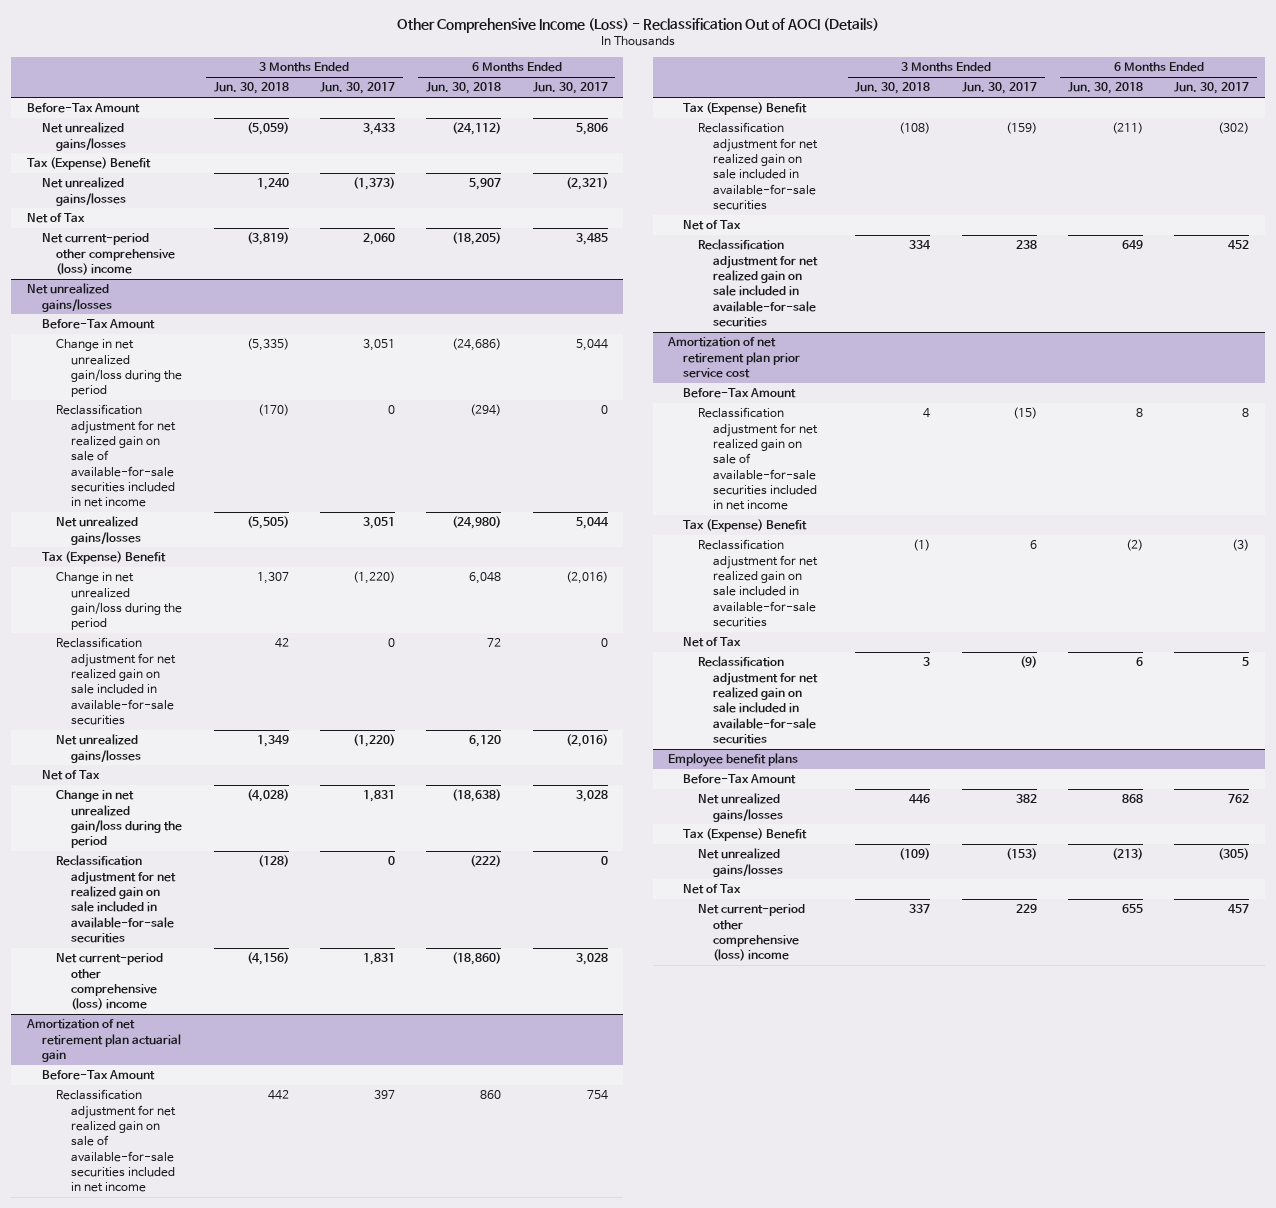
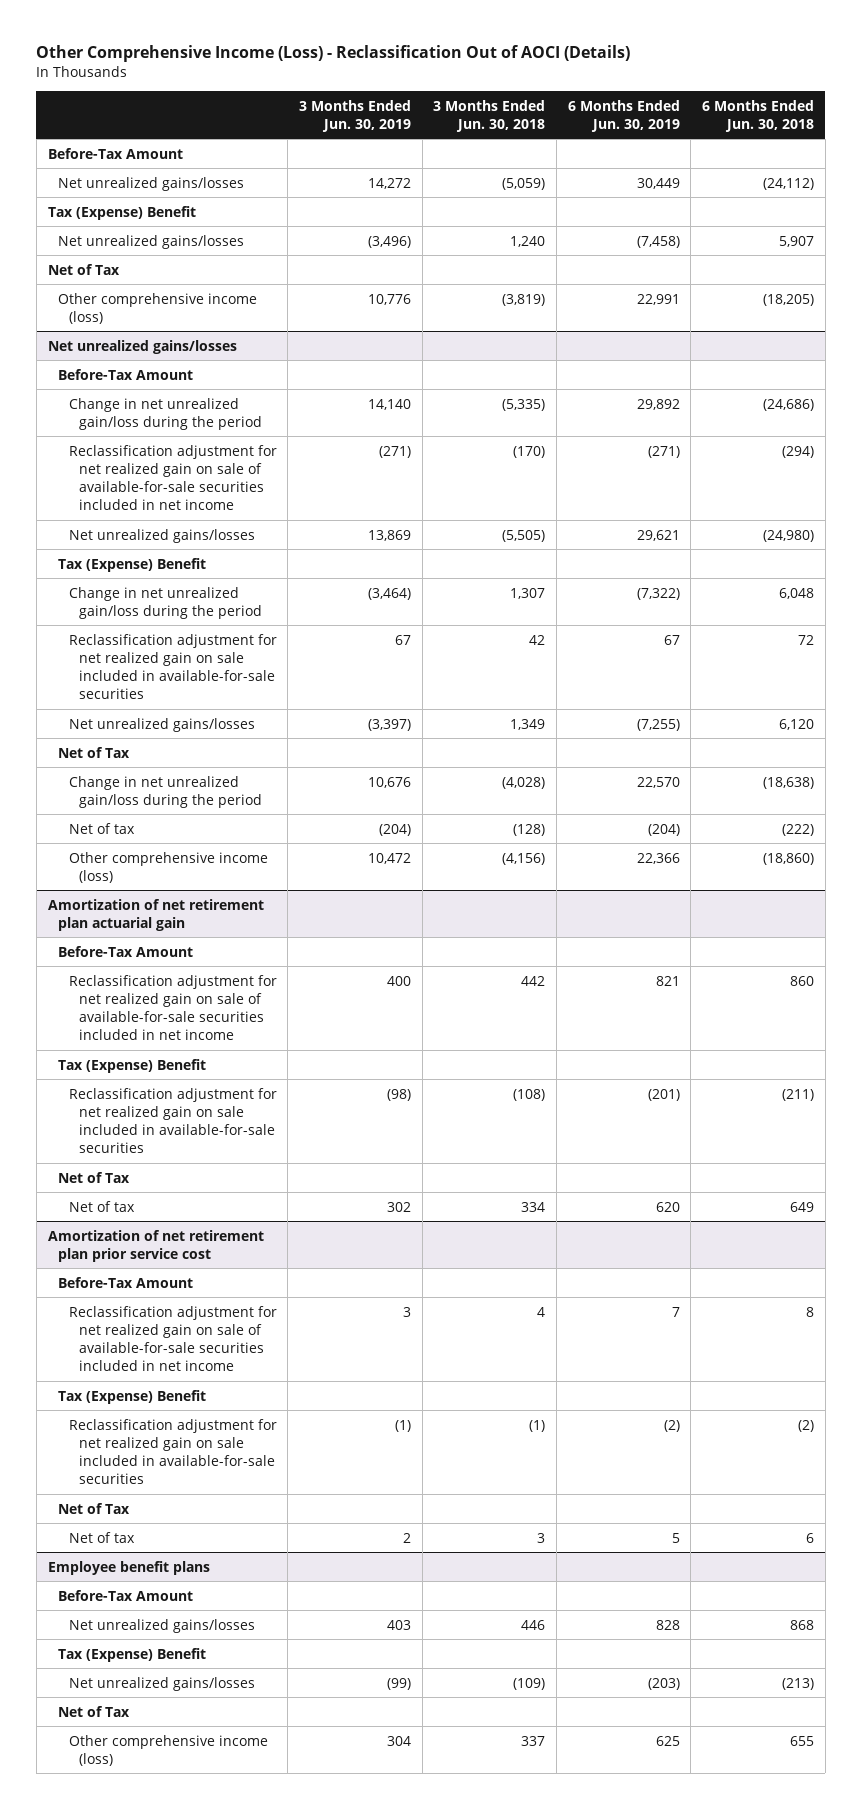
[319,82,395,95] Jun. 30, 2017 -> none
[532,82,608,95] Jun. 30, 2017 -> none
none -> [298,99,411,132] 3 Months Ended Jun. 30, 2019
none -> [567,99,680,132] 6 Months Ended Jun. 30, 2019
[41,233,176,275] Net current-period other comprehensive (loss) income -> [58,292,258,324] Other comprehensive income (loss)
[56,855,177,944] Reclassification adjustment for net realized gain on sale included in available-for-sale securities -> [68,822,135,834] Net of tax
[56,953,164,1011] Net current-period other comprehensive (loss) income -> [68,851,268,883] Other comprehensive income (loss)
[698,239,819,328] Reclassification adjustment for net realized gain on sale included in available-for-sale securities -> [68,1200,135,1212] Net of tax
[698,656,819,745] Reclassification adjustment for net realized gain on sale included in available-for-sale securities -> [68,1531,135,1543] Net of tax
[698,904,806,962] Net current-period other comprehensive (loss) income -> [68,1734,268,1766] Other comprehensive income (loss)

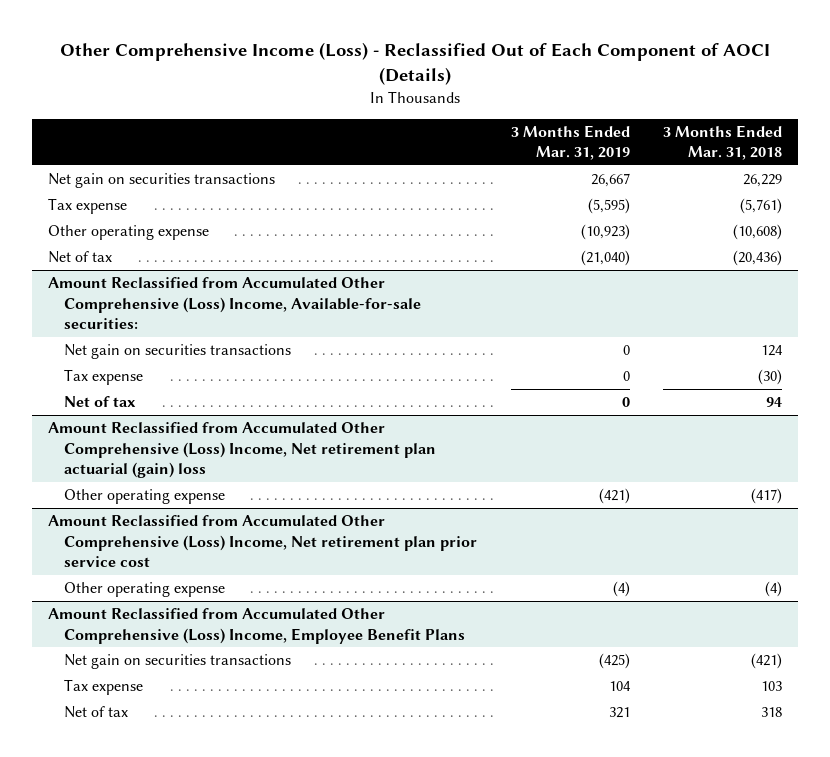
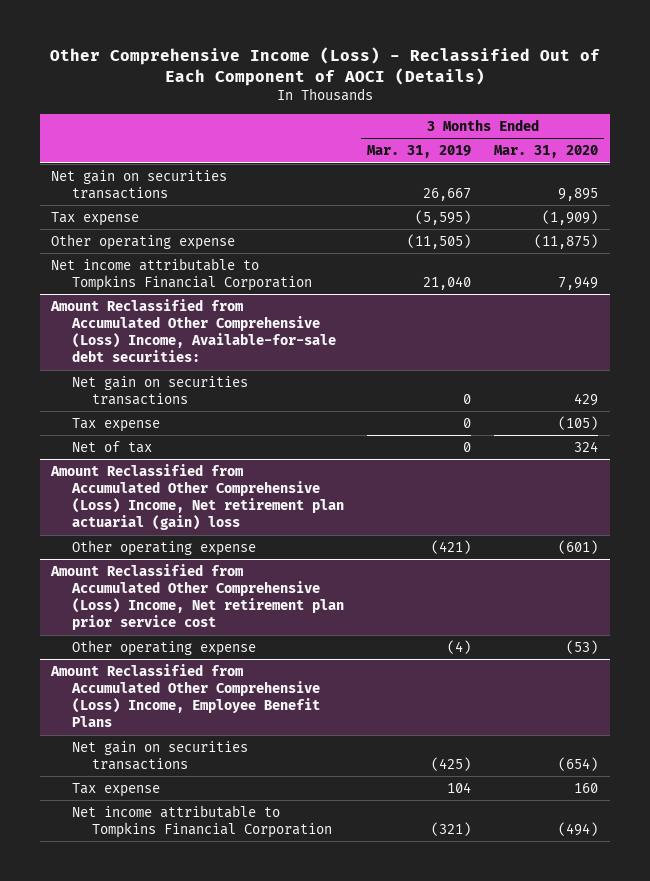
[662,124,782,161] 3 Months Ended Mar. 31, 2018 -> none
none -> [494,145,599,159] Mar. 31, 2020
[48,250,113,263] Net of tax -> none
[580,223,630,240] (10,923) -> [407,233,472,249] (11,505)
none -> [51,257,312,292] Net income attributable to Tompkins Financial Corporation
[48,276,422,330] Amount Reclassified from Accumulated Other Comprehensive (Loss) Income, Available-for-sale securities: -> [50,298,336,363] Amount Reclassified from Accumulated Other Comprehensive (Loss) Income, Available-for-sale debt securities:
[64,705,129,718] Net of tax -> none
none -> [71,804,333,839] Net income attributable to Tompkins Financial Corporation

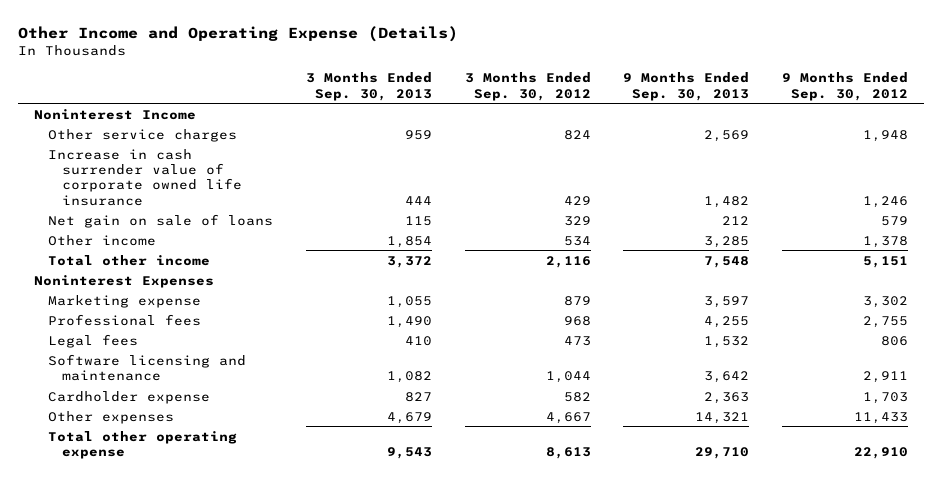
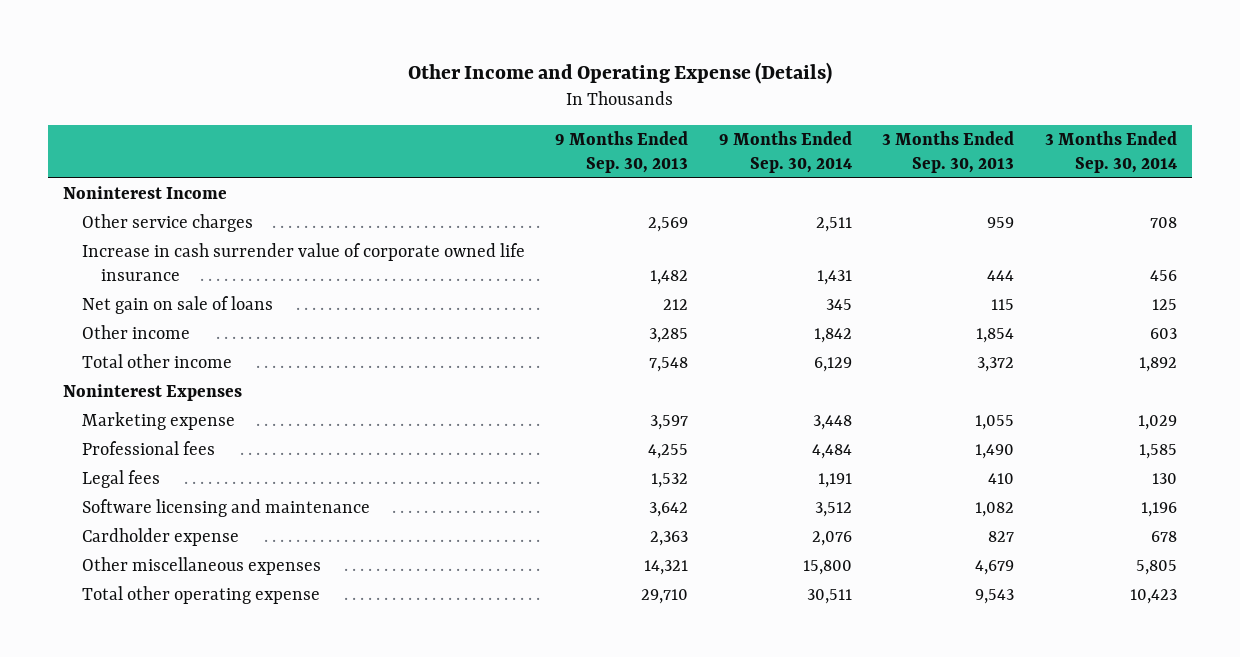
[464,72,591,101] 3 Months Ended Sep. 30, 2012 -> none
[782,72,909,101] 9 Months Ended Sep. 30, 2012 -> none
none -> [718,130,852,173] 9 Months Ended Sep. 30, 2014
none -> [1044,130,1177,173] 3 Months Ended Sep. 30, 2014
[48,410,175,424] Other expenses -> [81,557,321,576] Other miscellaneous expenses

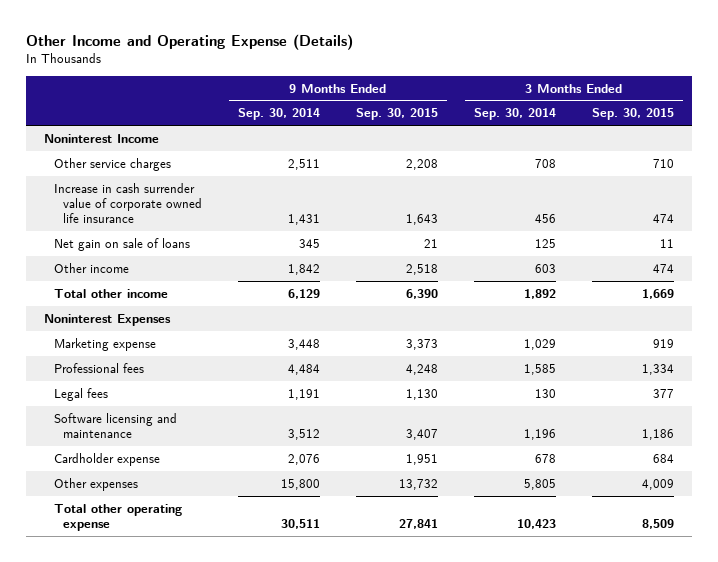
[555,130,689,173] 9 Months Ended Sep. 30, 2013 -> none
[882,130,1015,173] 3 Months Ended Sep. 30, 2013 -> none
none -> [355,108,438,121] Sep. 30, 2015
none -> [591,108,674,121] Sep. 30, 2015
[81,557,321,576] Other miscellaneous expenses -> [53,477,138,491] Other expenses

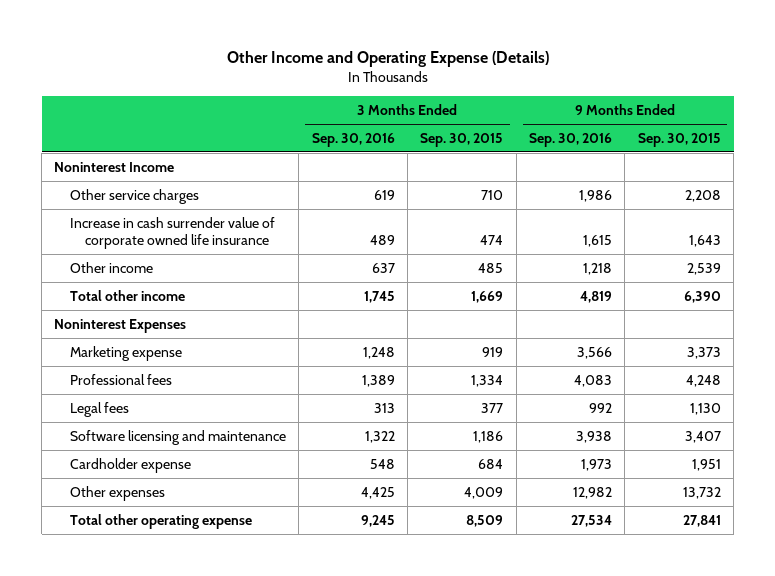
[238,108,321,121] Sep. 30, 2014 -> none
[473,108,556,121] Sep. 30, 2014 -> none
none -> [311,132,395,147] Sep. 30, 2016
none -> [528,132,612,147] Sep. 30, 2016
[53,237,190,251] Net gain on sale of loans -> none
[405,263,438,275] 2,518 -> [686,262,721,275] 2,539
[652,263,674,273] 474 -> [478,262,504,273] 485

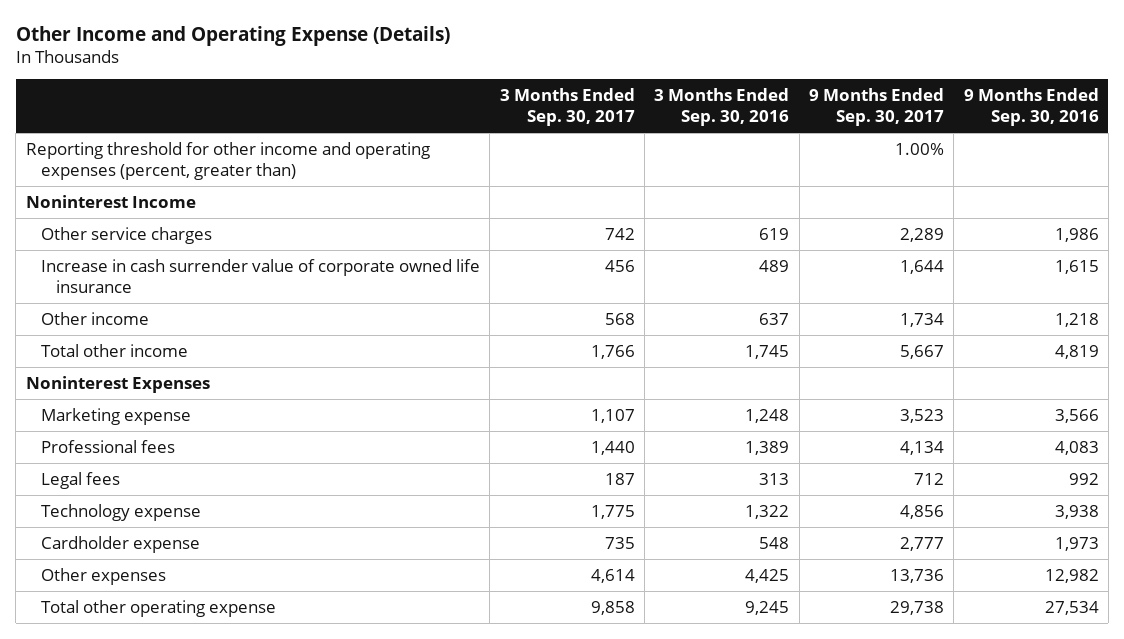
[420,132,504,147] Sep. 30, 2015 -> none
[637,132,721,147] Sep. 30, 2015 -> none
none -> [499,88,635,127] 3 Months Ended Sep. 30, 2017
none -> [808,88,944,127] 9 Months Ended Sep. 30, 2017
none -> [25,141,430,180] Reporting threshold for other income and operating expenses (percent, greater than)
[69,429,286,445] Software licensing and maintenance -> [40,503,201,521] Technology expense

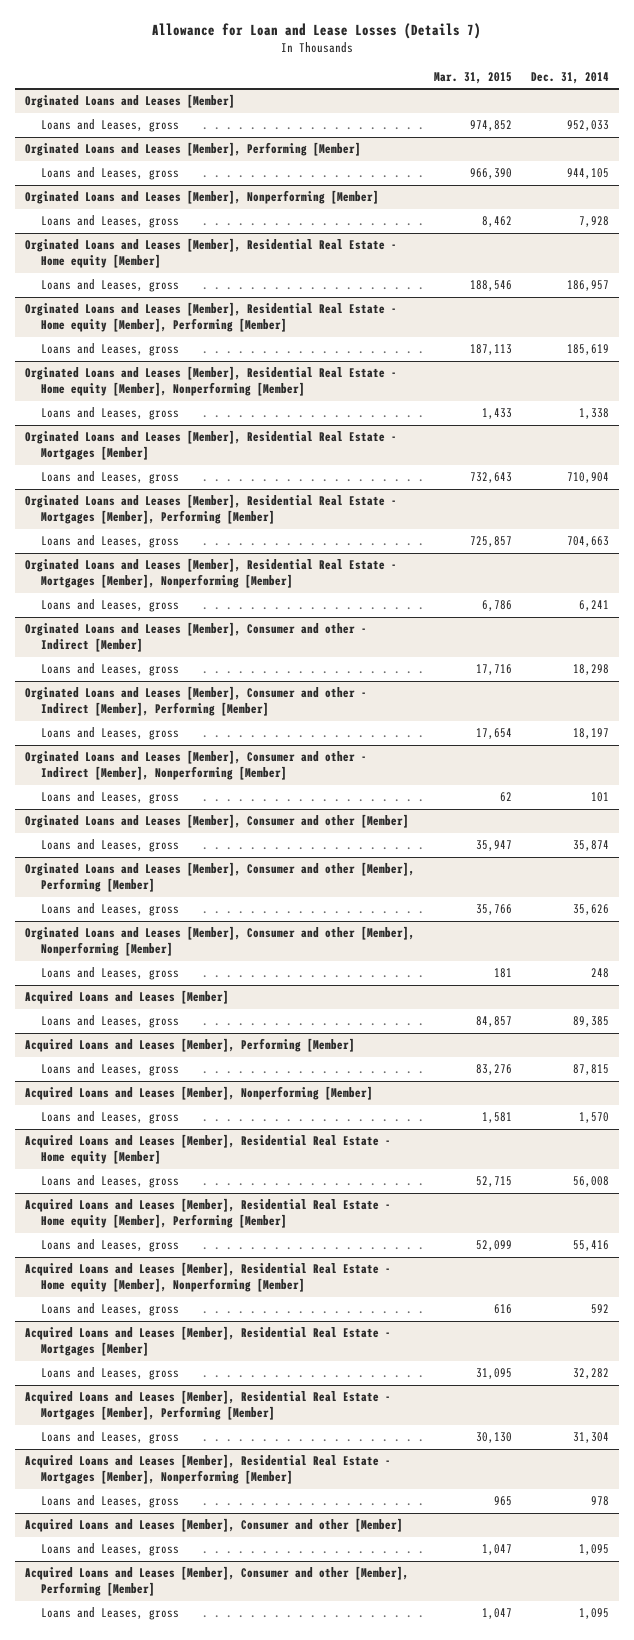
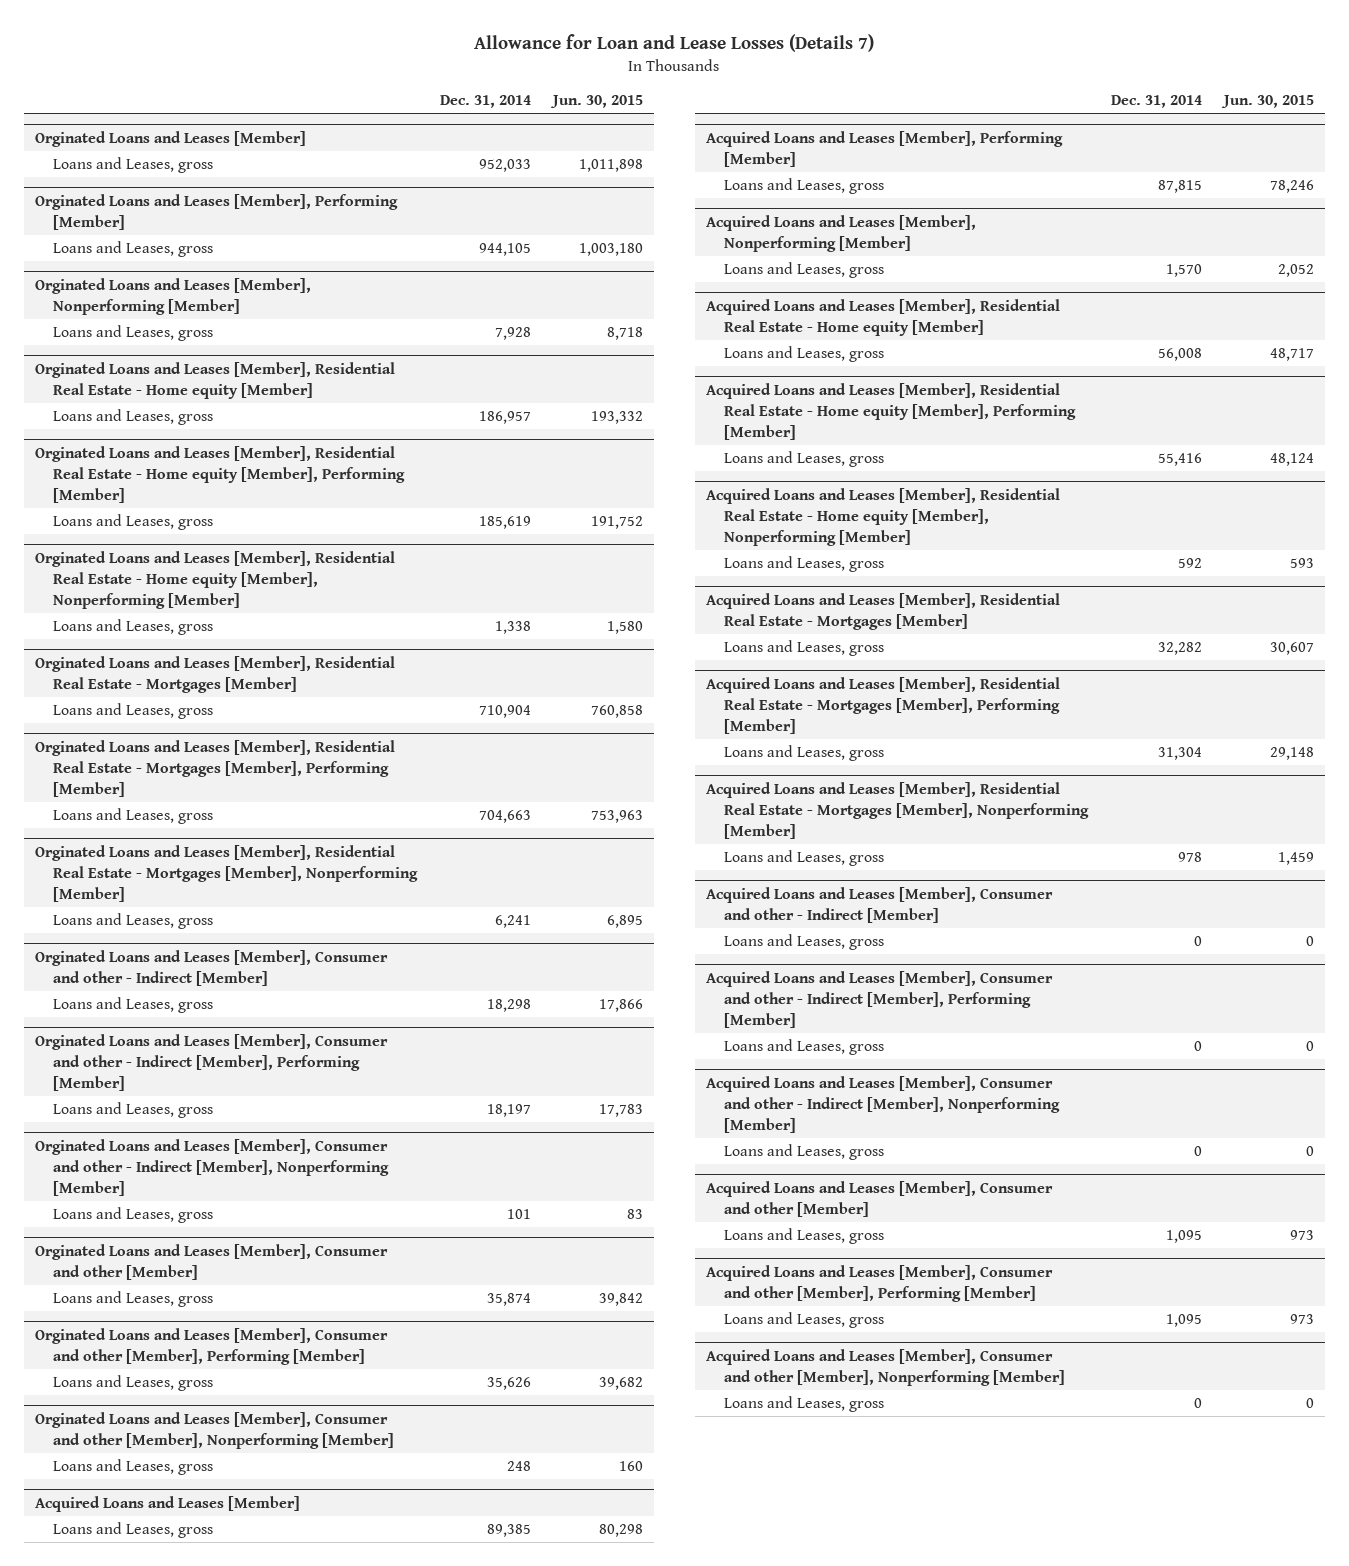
[433,71,512,84] Mar. 31, 2015 -> none
none -> [550,95,644,109] Jun. 30, 2015
none -> [705,886,1053,923] Acquired Loans and Leases [Member], Consumer and other - Indirect [Member]
none -> [724,934,885,951] Loans and Leases, gross
none -> [705,970,1053,1028] Acquired Loans and Leases [Member], Consumer and other - Indirect [Member], Performing [Member]
none -> [724,1039,885,1056] Loans and Leases, gross
none -> [705,1075,1061,1133] Acquired Loans and Leases [Member], Consumer and other - Indirect [Member], Nonperforming [Member]
none -> [724,1144,885,1161] Loans and Leases, gross
none -> [705,1348,1066,1386] Acquired Loans and Leases [Member], Consumer and other [Member], Nonperforming [Member]
none -> [724,1396,885,1413] Loans and Leases, gross

